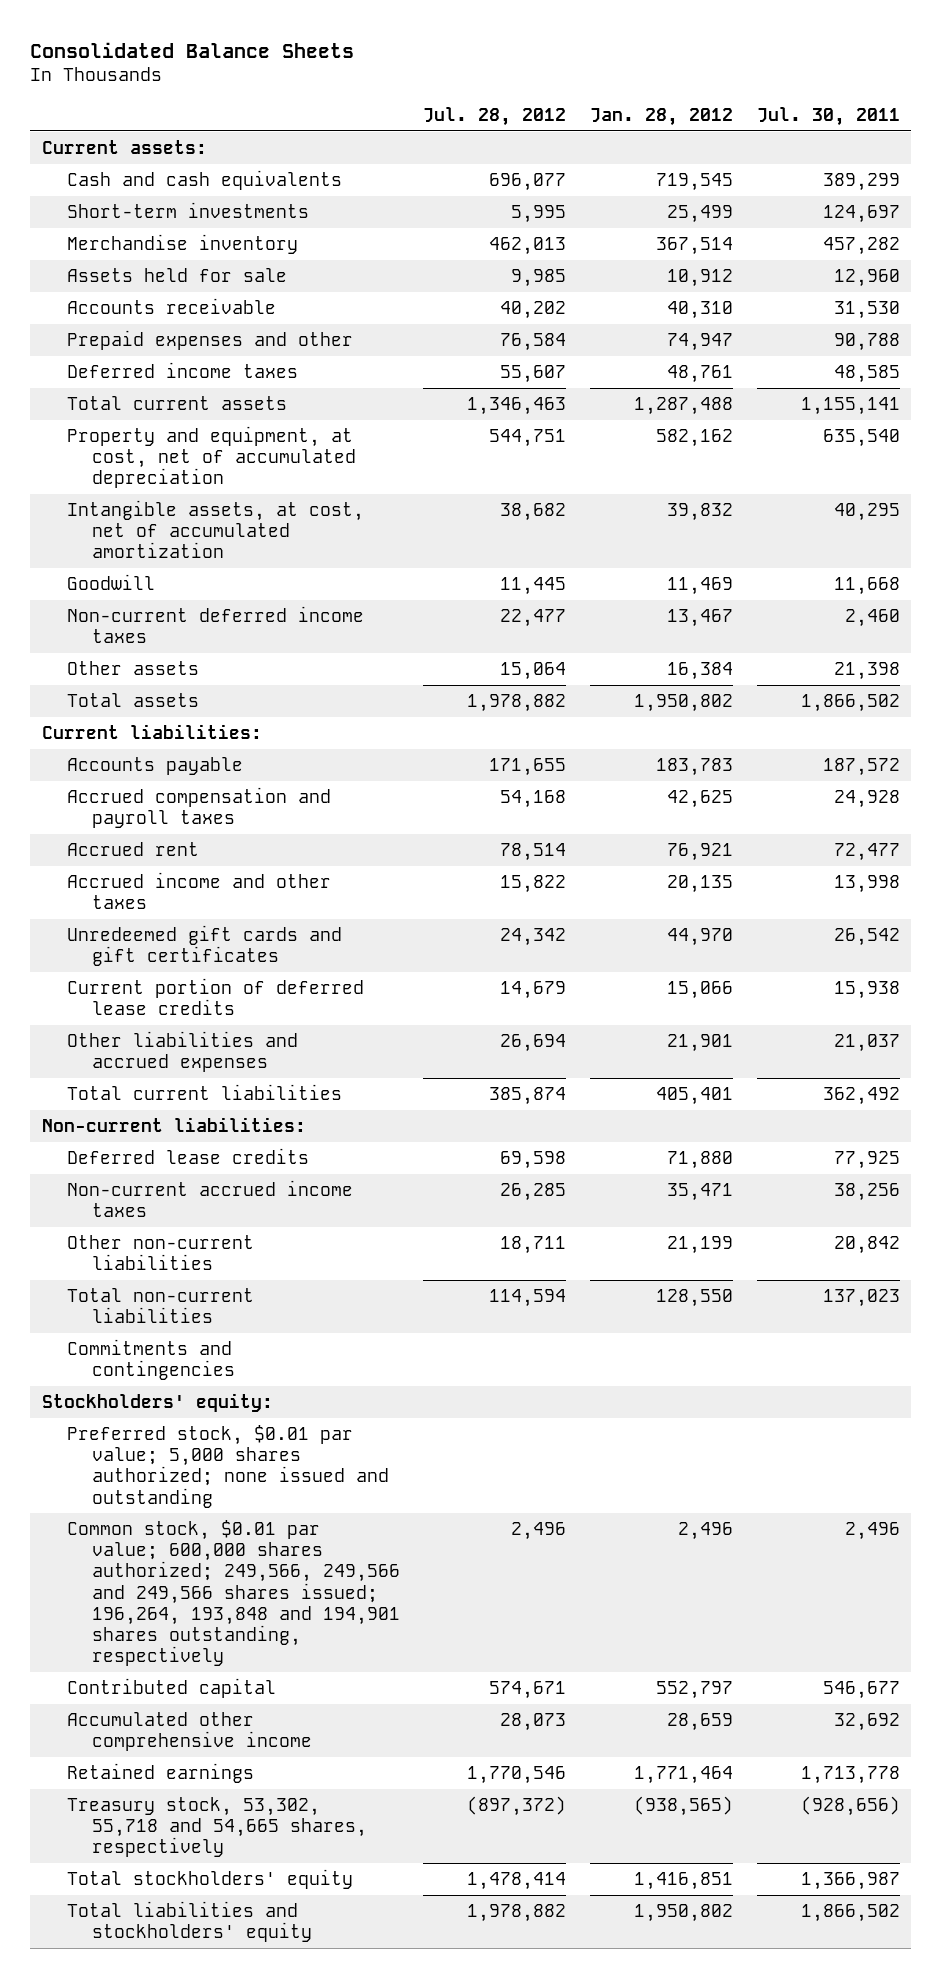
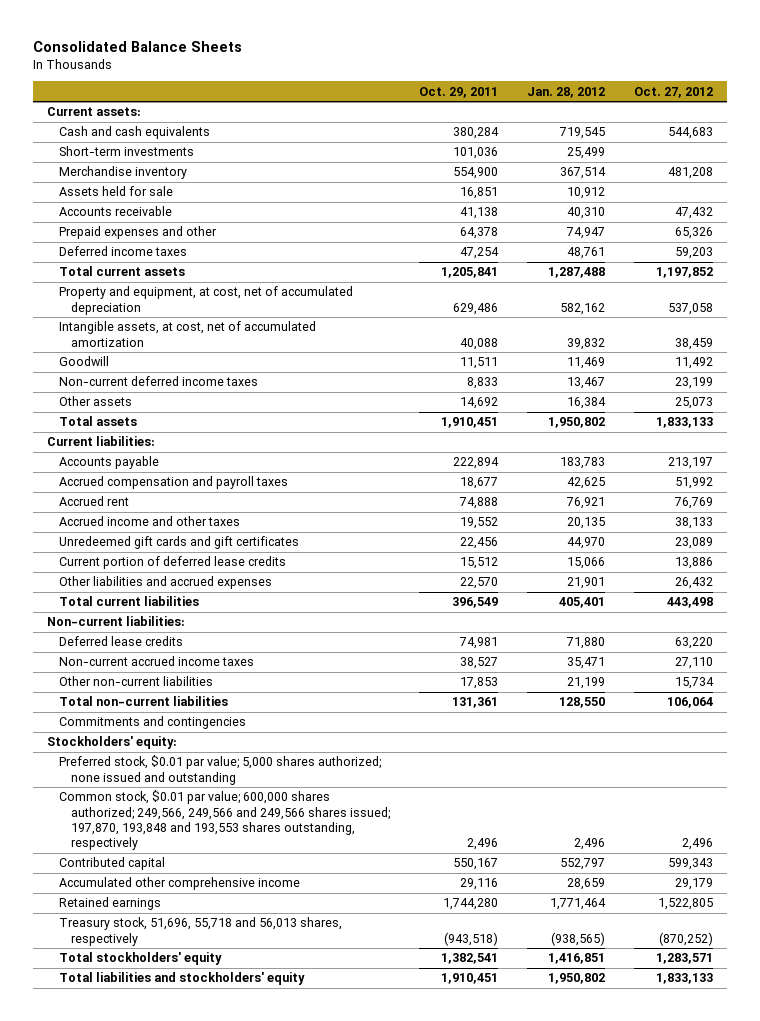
[423,106,567,126] Jul. 28, 2012 -> none
[756,106,900,126] Jul. 30, 2011 -> none
none -> [418,86,498,98] Oct. 29, 2011
none -> [633,86,713,98] Oct. 27, 2012
[67,1520,400,1667] Common stock, $0.01 par value; 600,000 shares authorized; 249,566, 249,566 and 249,566 shares issued; 196,264, 193,848 and 194,901 shares outstanding, respectively -> [59,790,390,851] Common stock, $0.01 par value; 600,000 shares authorized; 249,566, 249,566 and 249,566 shares issued; 197,870, 193,848 and 193,553 shares outstanding, respectively
[67,1797,367,1858] Treasury stock, 53,302, 55,718 and 54,665 shares, respectively -> [59,917,343,946] Treasury stock, 51,696, 55,718 and 56,013 shares, respectively

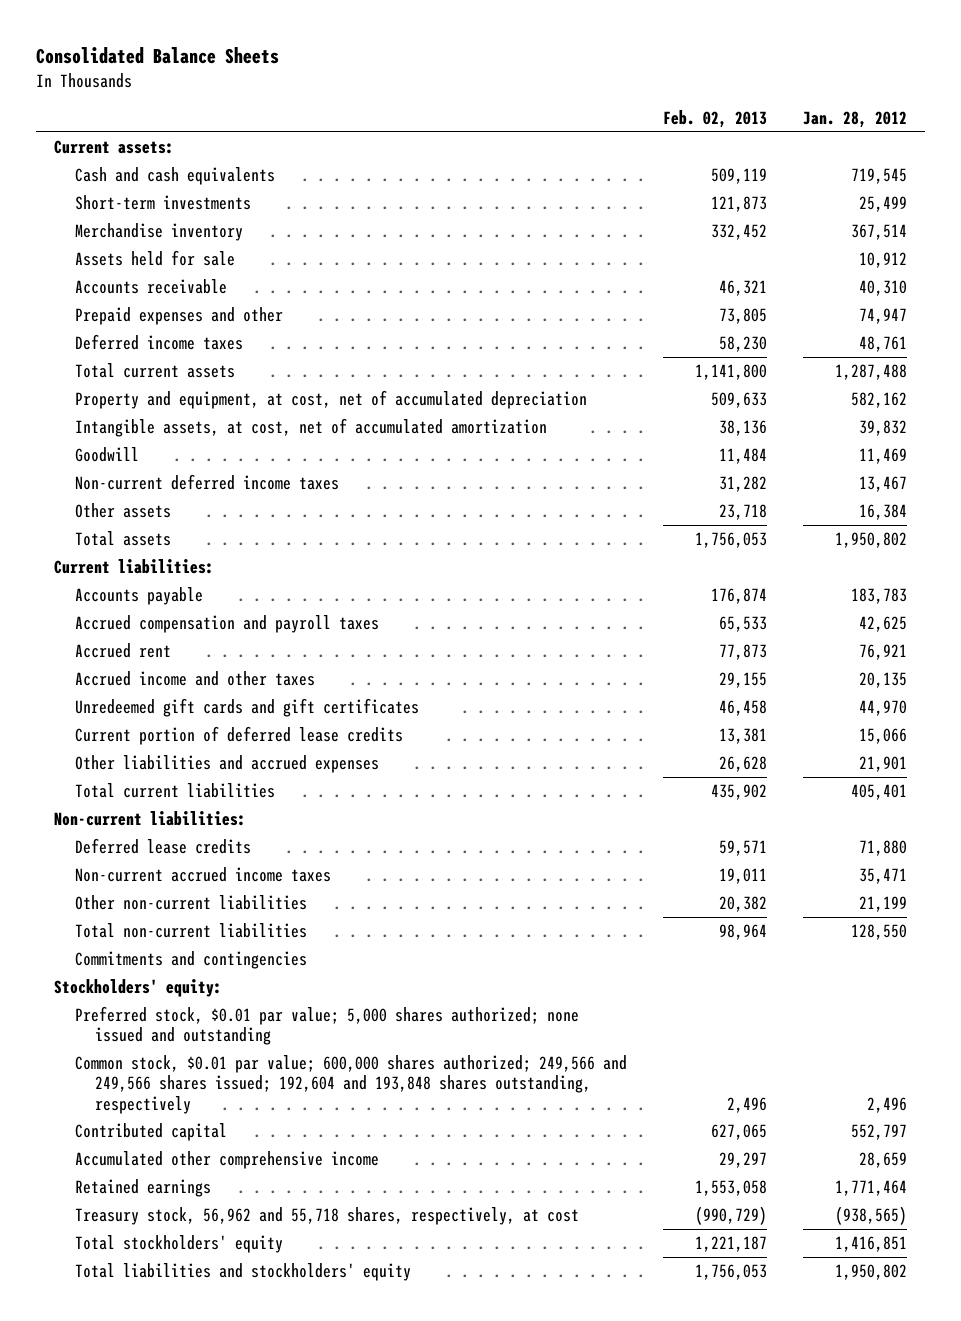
[418,86,498,98] Oct. 29, 2011 -> none
[633,86,713,98] Oct. 27, 2012 -> none
none -> [662,110,767,129] Feb. 02, 2013
[59,790,390,851] Common stock, $0.01 par value; 600,000 shares authorized; 249,566, 249,566 and 249,566 shares issued; 197,870, 193,848 and 193,553 shares outstanding, respectively -> [74,1054,627,1114] Common stock, $0.01 par value; 600,000 shares authorized; 249,566 and 249,566 shares issued; 192,604 and 193,848 shares outstanding, respectively
[59,917,343,946] Treasury stock, 51,696, 55,718 and 56,013 shares, respectively -> [74,1206,579,1225] Treasury stock, 56,962 and 55,718 shares, respectively, at cost

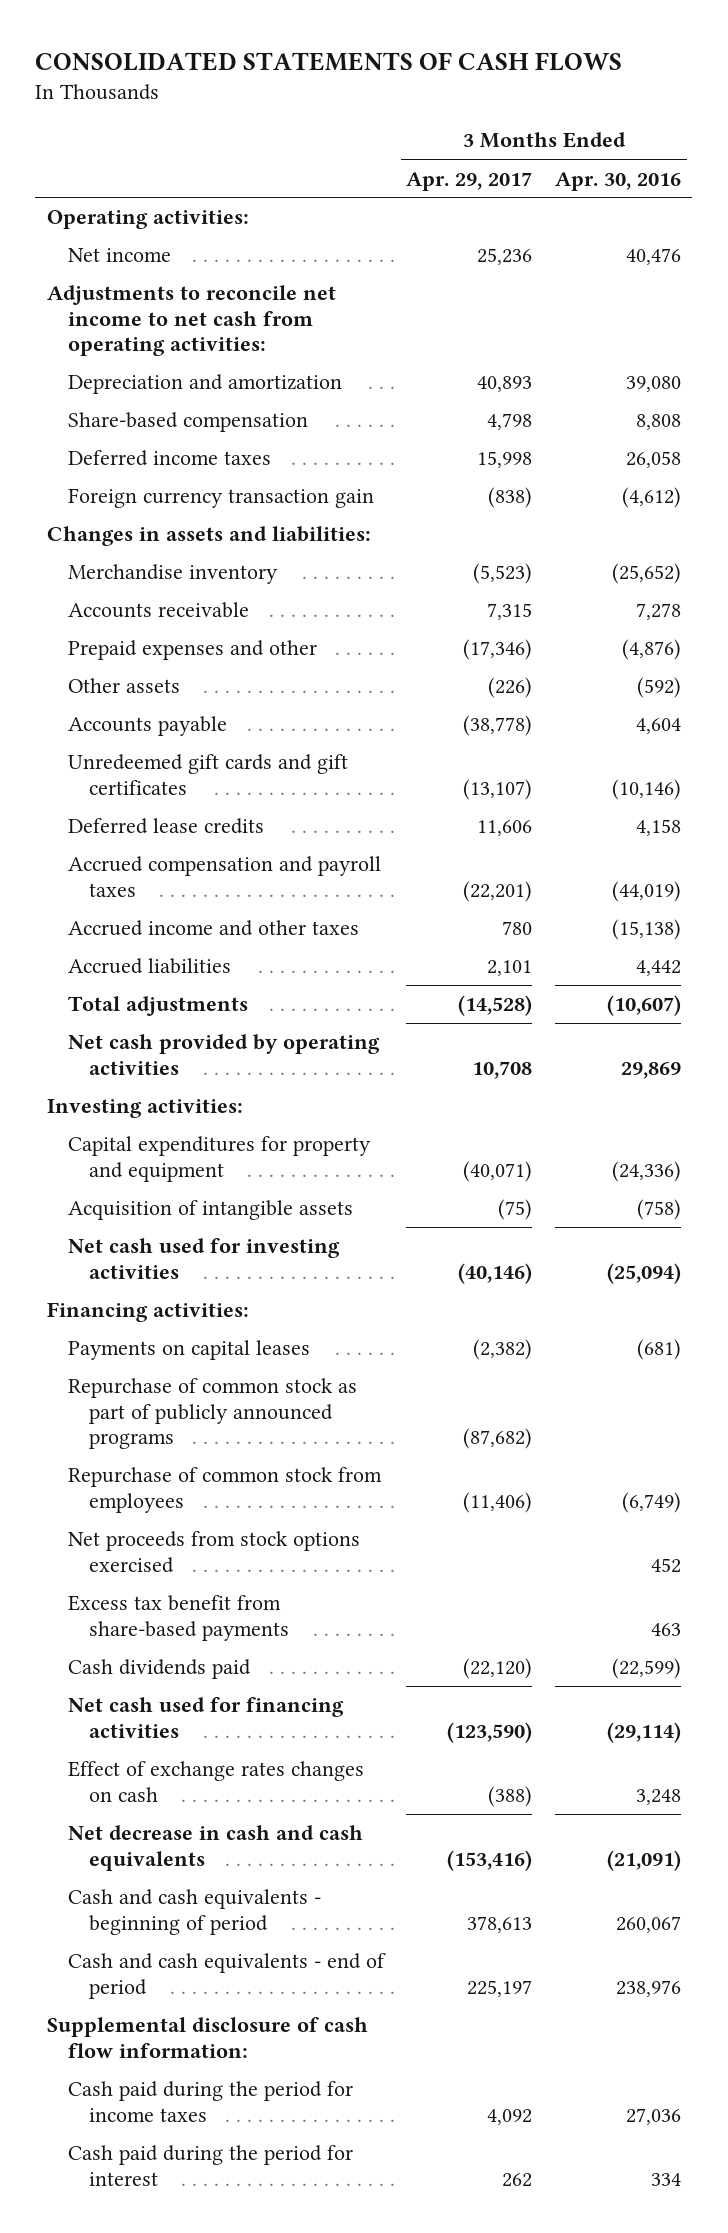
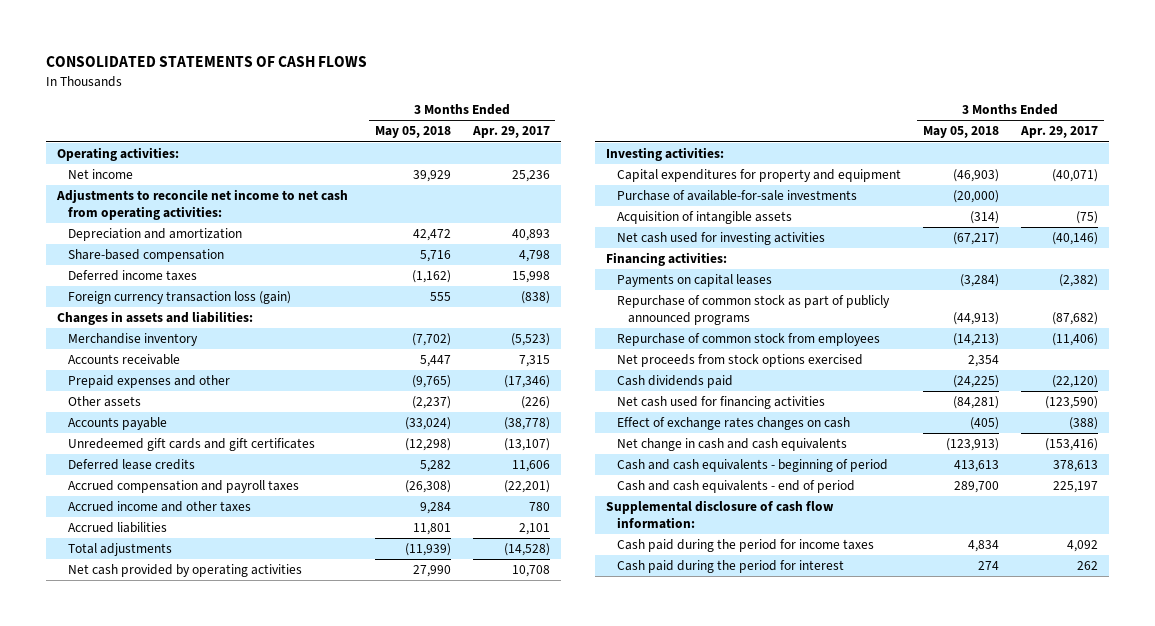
[555,171,682,191] Apr. 30, 2016 -> none
none -> [374,126,451,139] May 05, 2018
[67,488,374,509] Foreign currency transaction gain -> [68,291,292,305] Foreign currency transaction loss (gain)
none -> [616,190,857,202] Purchase of available-for-sale investments
[67,1595,290,1641] Excess tax benefit from share-based payments -> none
[67,1825,363,1871] Net decrease in cash and cash equivalents -> [616,438,847,452] Net change in cash and cash equivalents

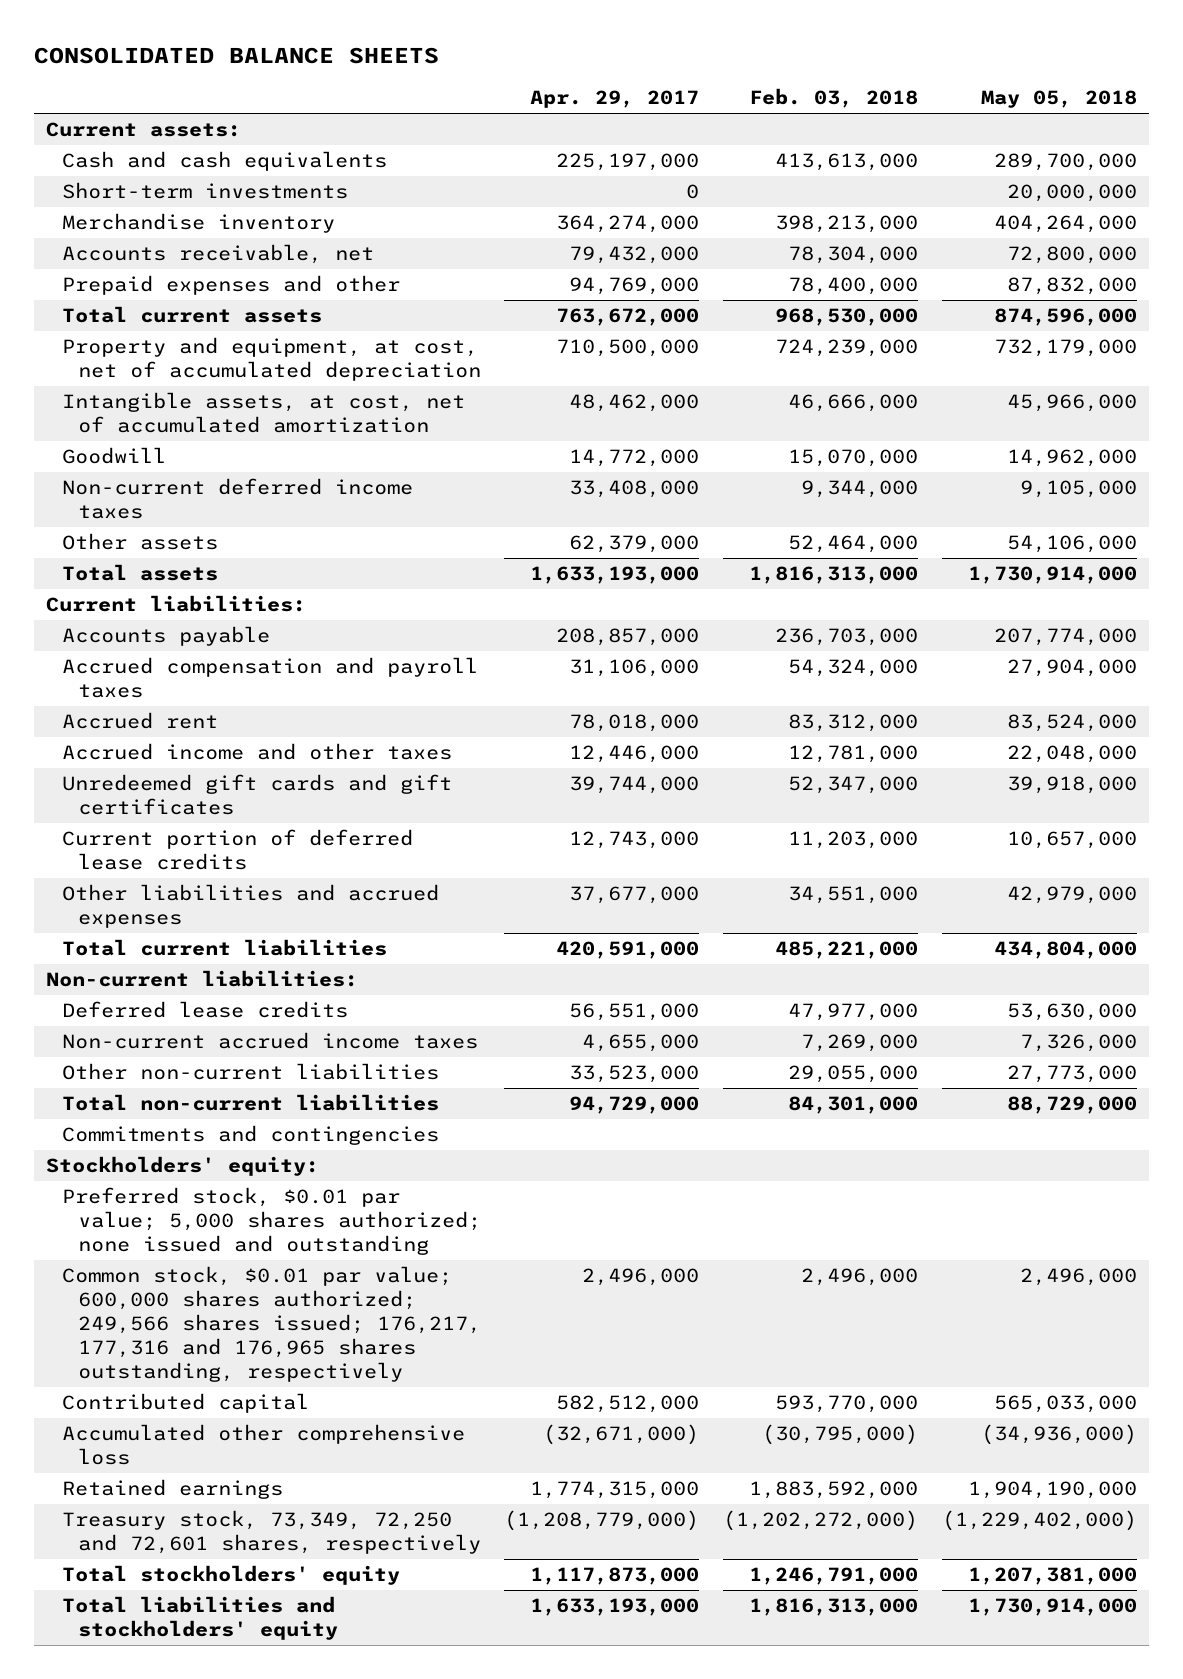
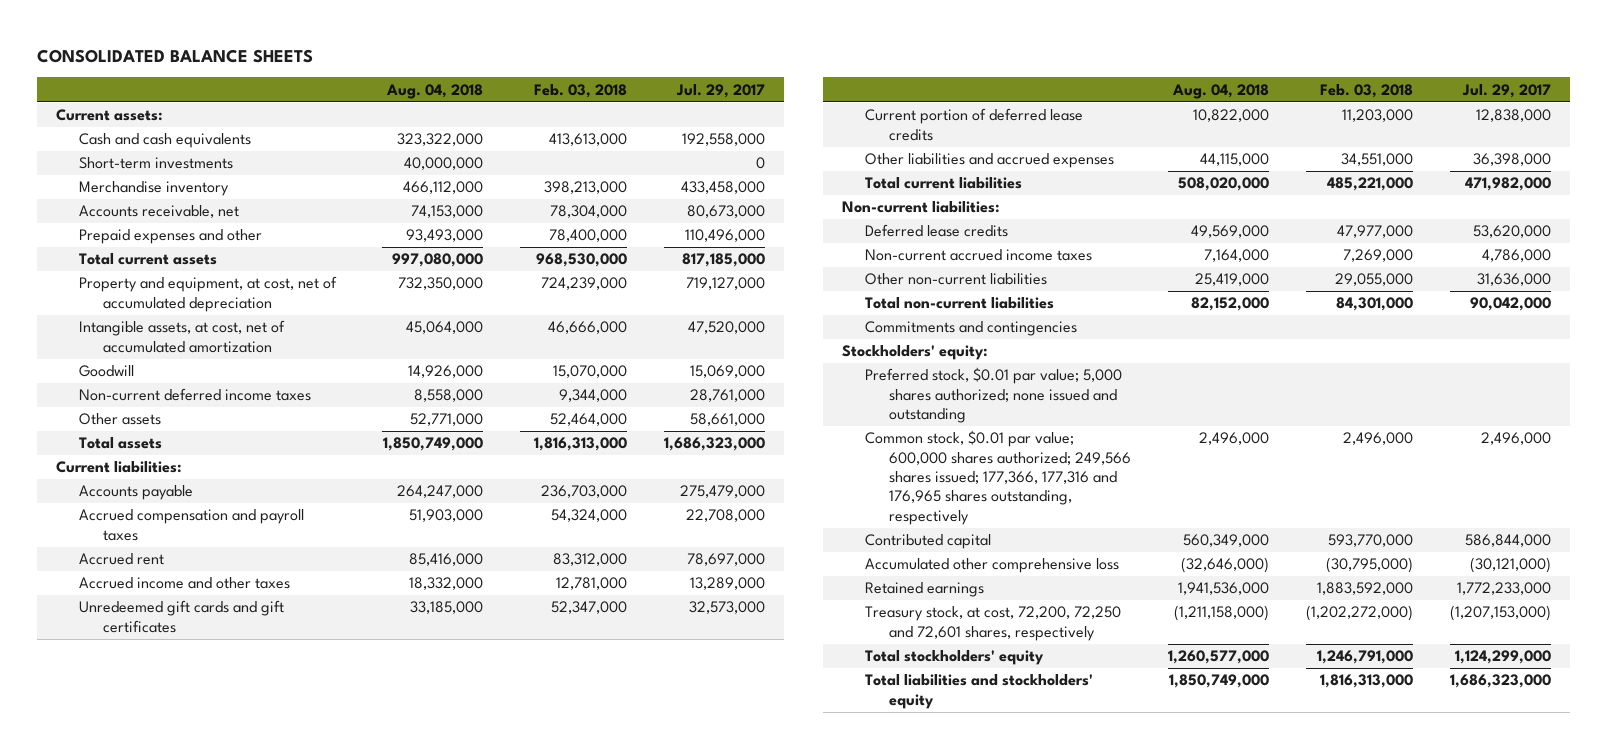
[530,90,700,109] Apr. 29, 2017 -> none
[980,90,1137,109] May 05, 2018 -> none
none -> [385,83,483,99] Aug. 04, 2018
none -> [676,83,766,98] Jul. 29, 2017
[61,1266,481,1383] Common stock, $0.01 par value; 600,000 shares authorized; 249,566 shares issued; 176,217, 177,316 and 176,965 shares outstanding, respectively -> [865,430,1132,525] Common stock, $0.01 par value; 600,000 shares authorized; 249,566 shares issued; 177,366, 177,316 and 176,965 shares outstanding, respectively
[61,1510,481,1555] Treasury stock, 73,349, 72,250 and 72,601 shares, respectively -> [865,606,1122,641] Treasury stock, at cost, 72,200, 72,250 and 72,601 shares, respectively

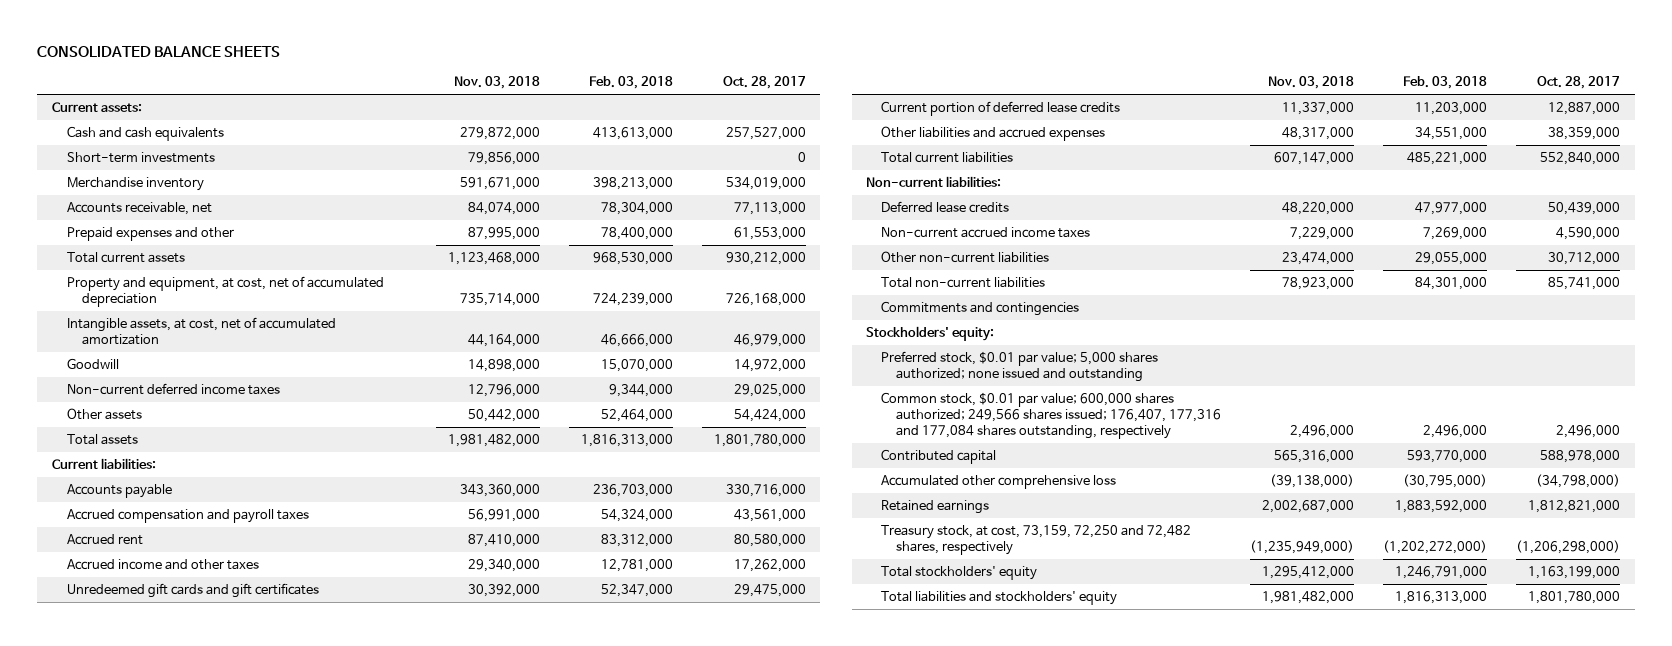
[385,83,483,99] Aug. 04, 2018 -> none
[676,83,766,98] Jul. 29, 2017 -> none
none -> [453,76,540,90] Nov. 03, 2018
none -> [722,76,806,90] Oct. 28, 2017
[865,430,1132,525] Common stock, $0.01 par value; 600,000 shares authorized; 249,566 shares issued; 177,366, 177,316 and 176,965 shares outstanding, respectively -> [881,391,1222,439] Common stock, $0.01 par value; 600,000 shares authorized; 249,566 shares issued; 176,407, 177,316 and 177,084 shares outstanding, respectively
[865,606,1122,641] Treasury stock, at cost, 72,200, 72,250 and 72,601 shares, respectively -> [881,524,1192,555] Treasury stock, at cost, 73,159, 72,250 and 72,482 shares, respectively

